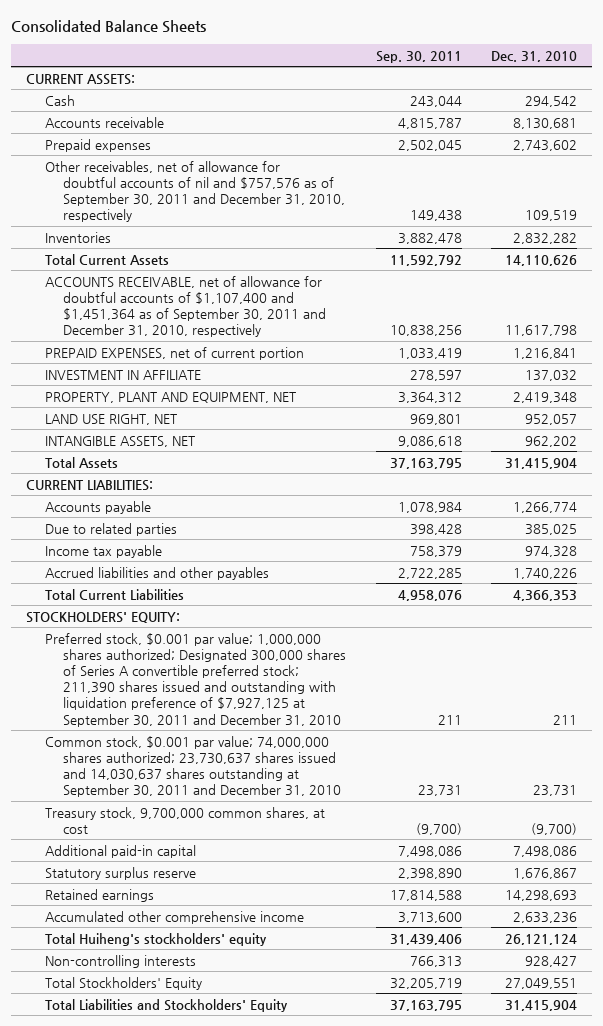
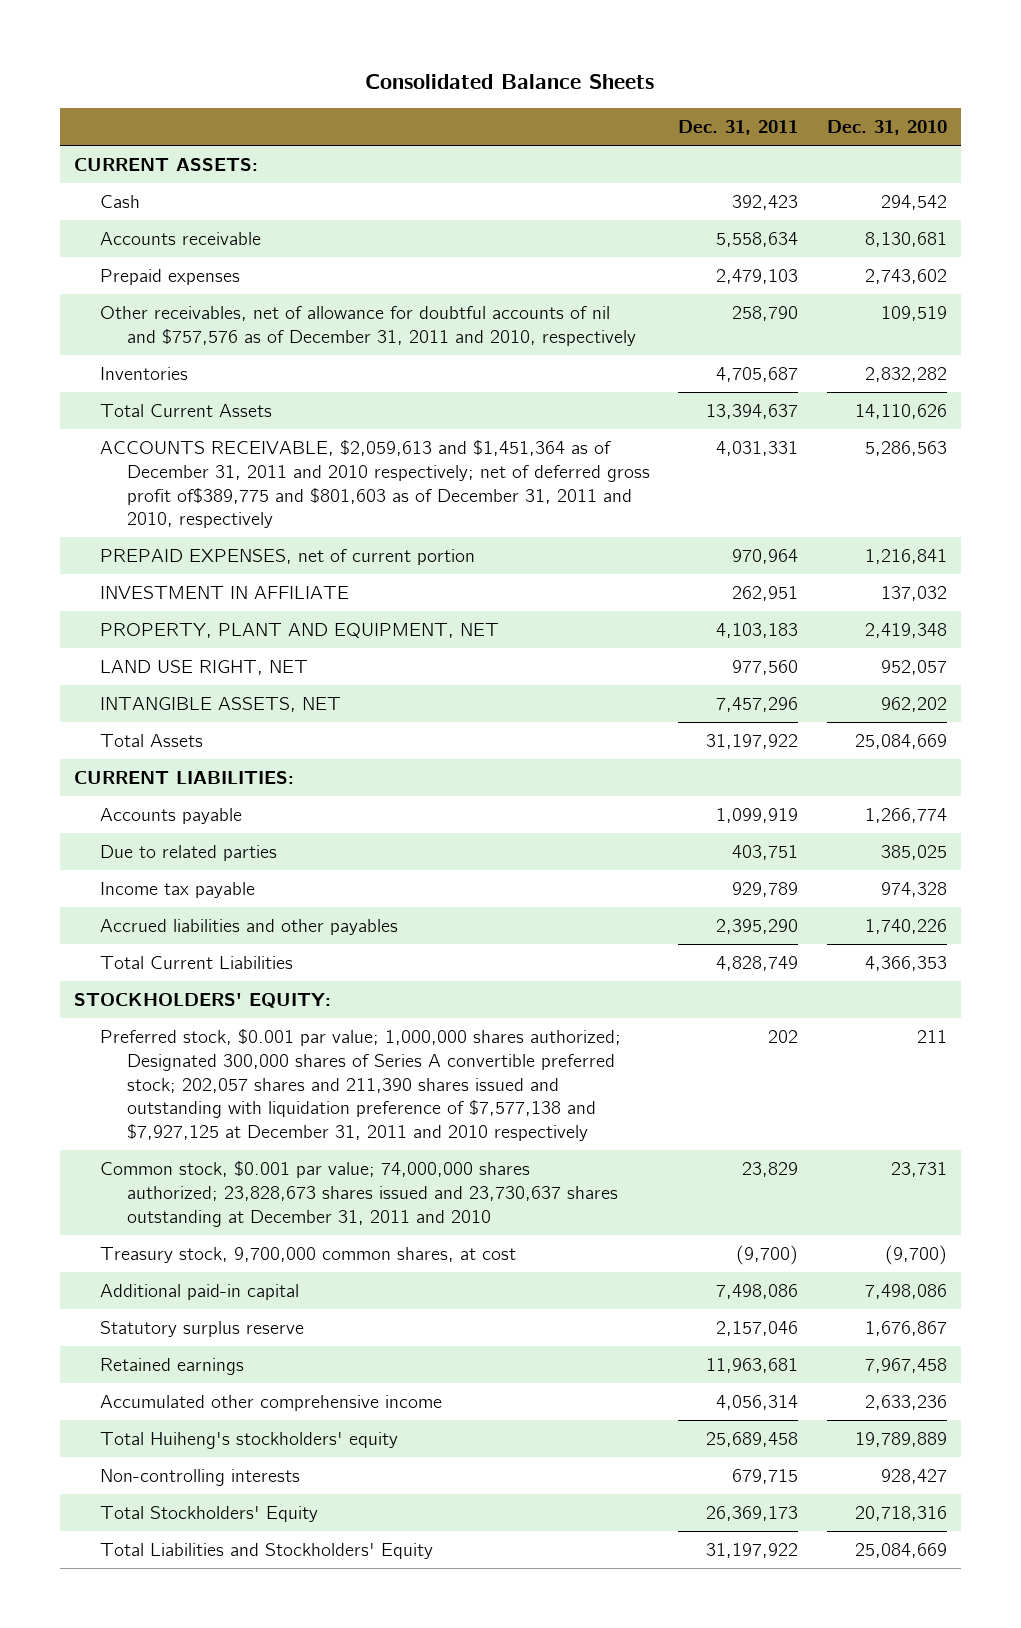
[375,50,462,63] Sep. 30, 2011 -> none
none -> [678,120,799,136] Dec. 31, 2011
[44,160,346,223] Other receivables, net of allowance for doubtful accounts of nil and $757,576 as of September 30, 2011 and December 31, 2010, respectively -> [100,306,636,346] Other receivables, net of allowance for doubtful accounts of nil and $757,576 as of December 31, 2011 and 2010, respectively
[44,275,327,338] ACCOUNTS RECEIVABLE, net of allowance for doubtful accounts of $1,107,400 and $1,451,364 as of September 30, 2011 and December 31, 2010, respectively -> [100,440,650,529] ACCOUNTS RECEIVABLE, $2,059,613 and $1,451,364 as of December 31, 2011 and 2010 respectively; net of deferred gross profit of$389,775 and $801,603 as of December 31, 2011 and 2010, respectively
[504,325,577,337] 11,617,798 -> [864,441,947,457] 5,286,563
[504,457,577,469] 31,415,904 -> [854,734,947,750] 25,084,669
[44,632,347,727] Preferred stock, $0.001 par value; 1,000,000 shares authorized; Designated 300,000 shares of Series A convertible preferred stock; 211,390 shares issued and outstanding with liquidation preference of $7,927,125 at September 30, 2011 and December 31, 2010 -> [100,1029,622,1142] Preferred stock, $0.001 par value; 1,000,000 shares authorized; Designated 300,000 shares of Series A convertible preferred stock; 202,057 shares and 211,390 shares issued and outstanding with liquidation preference of $7,577,138 and $7,927,125 at December 31, 2011 and 2010 respectively
[44,735,342,798] Common stock, $0.001 par value; 74,000,000 shares authorized; 23,730,637 shares issued and 14,030,637 shares outstanding at September 30, 2011 and December 31, 2010 -> [100,1161,618,1227] Common stock, $0.001 par value; 74,000,000 shares authorized; 23,828,673 shares issued and 23,730,637 shares outstanding at December 31, 2011 and 2010
[504,889,577,901] 14,298,693 -> [864,1358,947,1374] 7,967,458
[504,933,577,945] 26,121,124 -> [854,1432,947,1448] 19,789,889
[504,977,577,989] 27,049,551 -> [854,1506,947,1522] 20,718,316
[504,999,577,1011] 31,415,904 -> [854,1543,947,1559] 25,084,669

